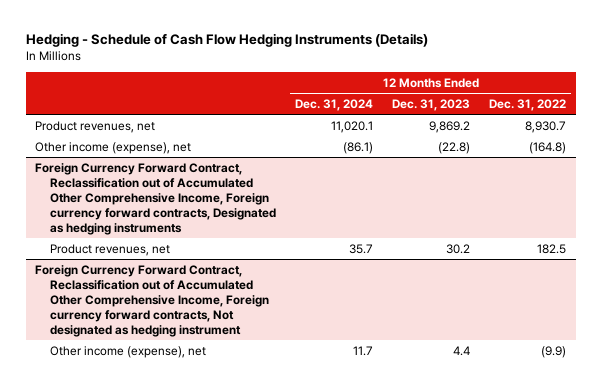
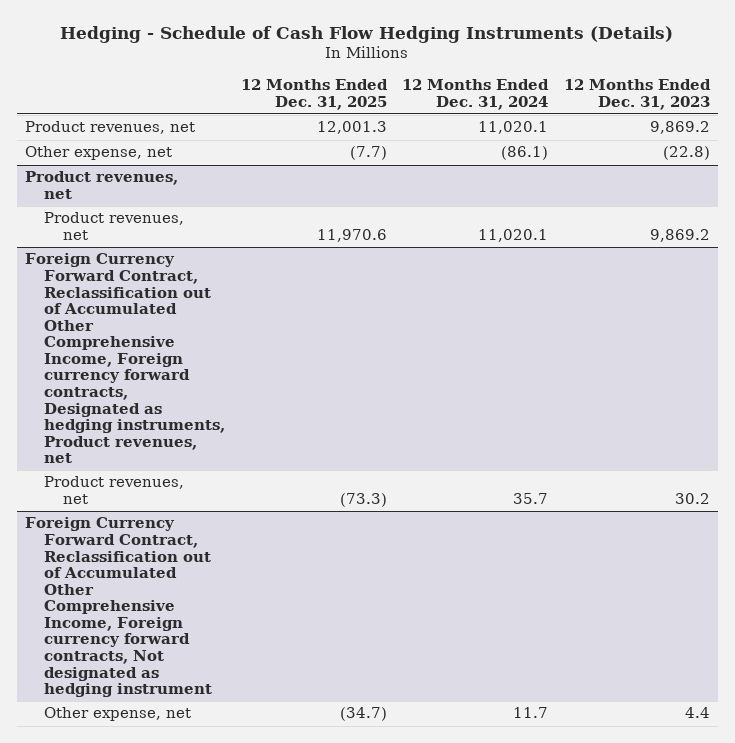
[489,99,567,112] Dec. 31, 2022 -> none
none -> [240,79,388,110] 12 Months Ended Dec. 31, 2025
[35,141,192,154] Other income (expense), net -> [24,146,172,161] Other expense, net
none -> [24,171,178,200] Product revenues, net
none -> [43,212,184,241] Product revenues, net
[35,162,276,235] Foreign Currency Forward Contract, Reclassification out of Accumulated Other Comprehensive Income, Foreign currency forward contracts, Designated as hedging instruments -> [24,253,225,464] Foreign Currency Forward Contract, Reclassification out of Accumulated Other Comprehensive Income, Foreign currency forward contracts, Designated as hedging instruments, Product revenues, net
[49,345,206,358] Other income (expense), net -> [43,707,191,722] Other expense, net

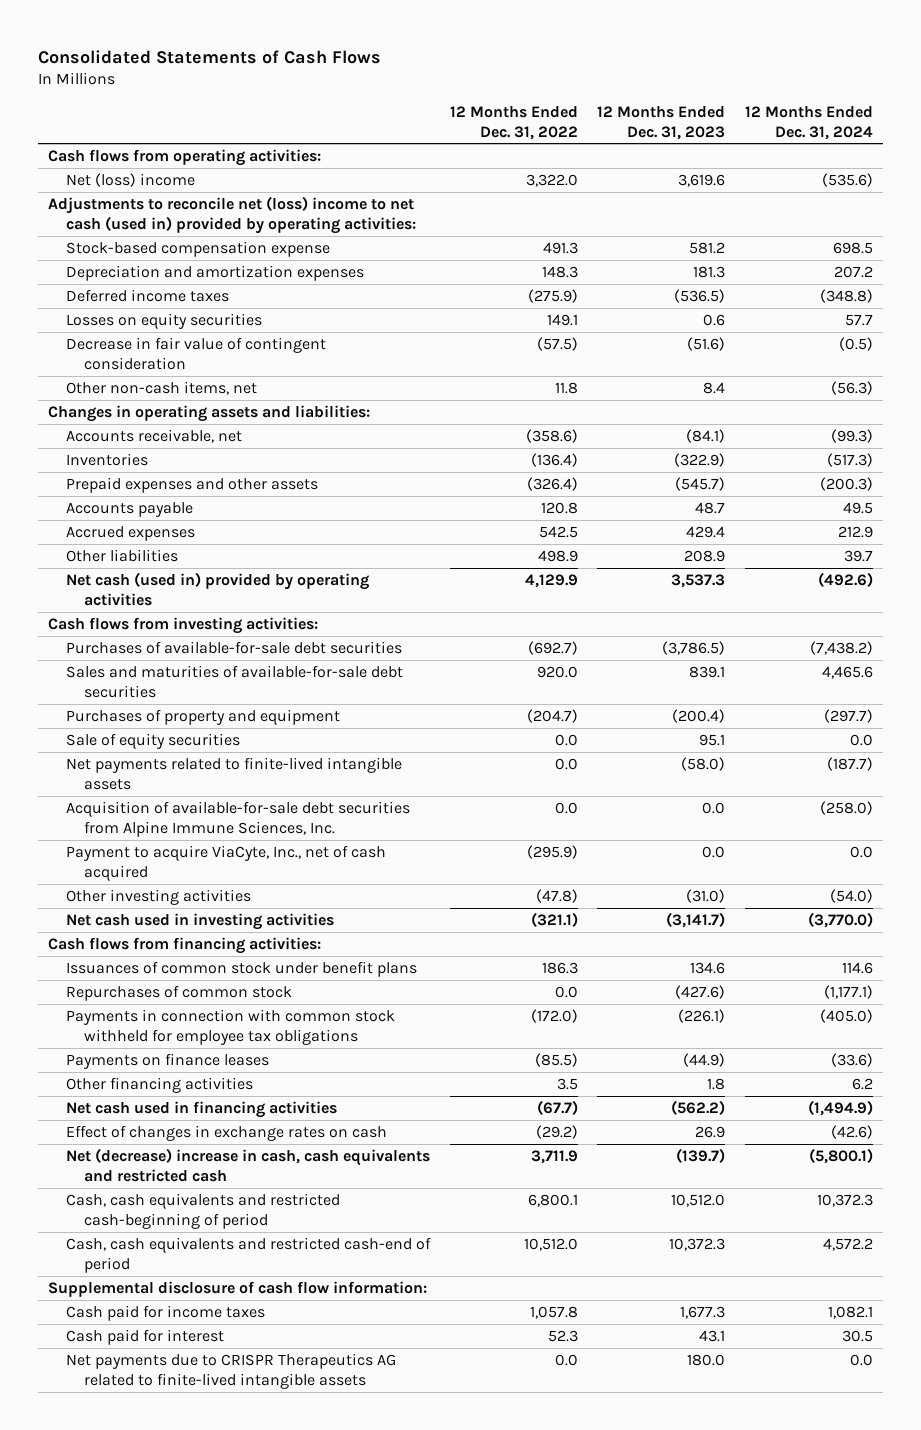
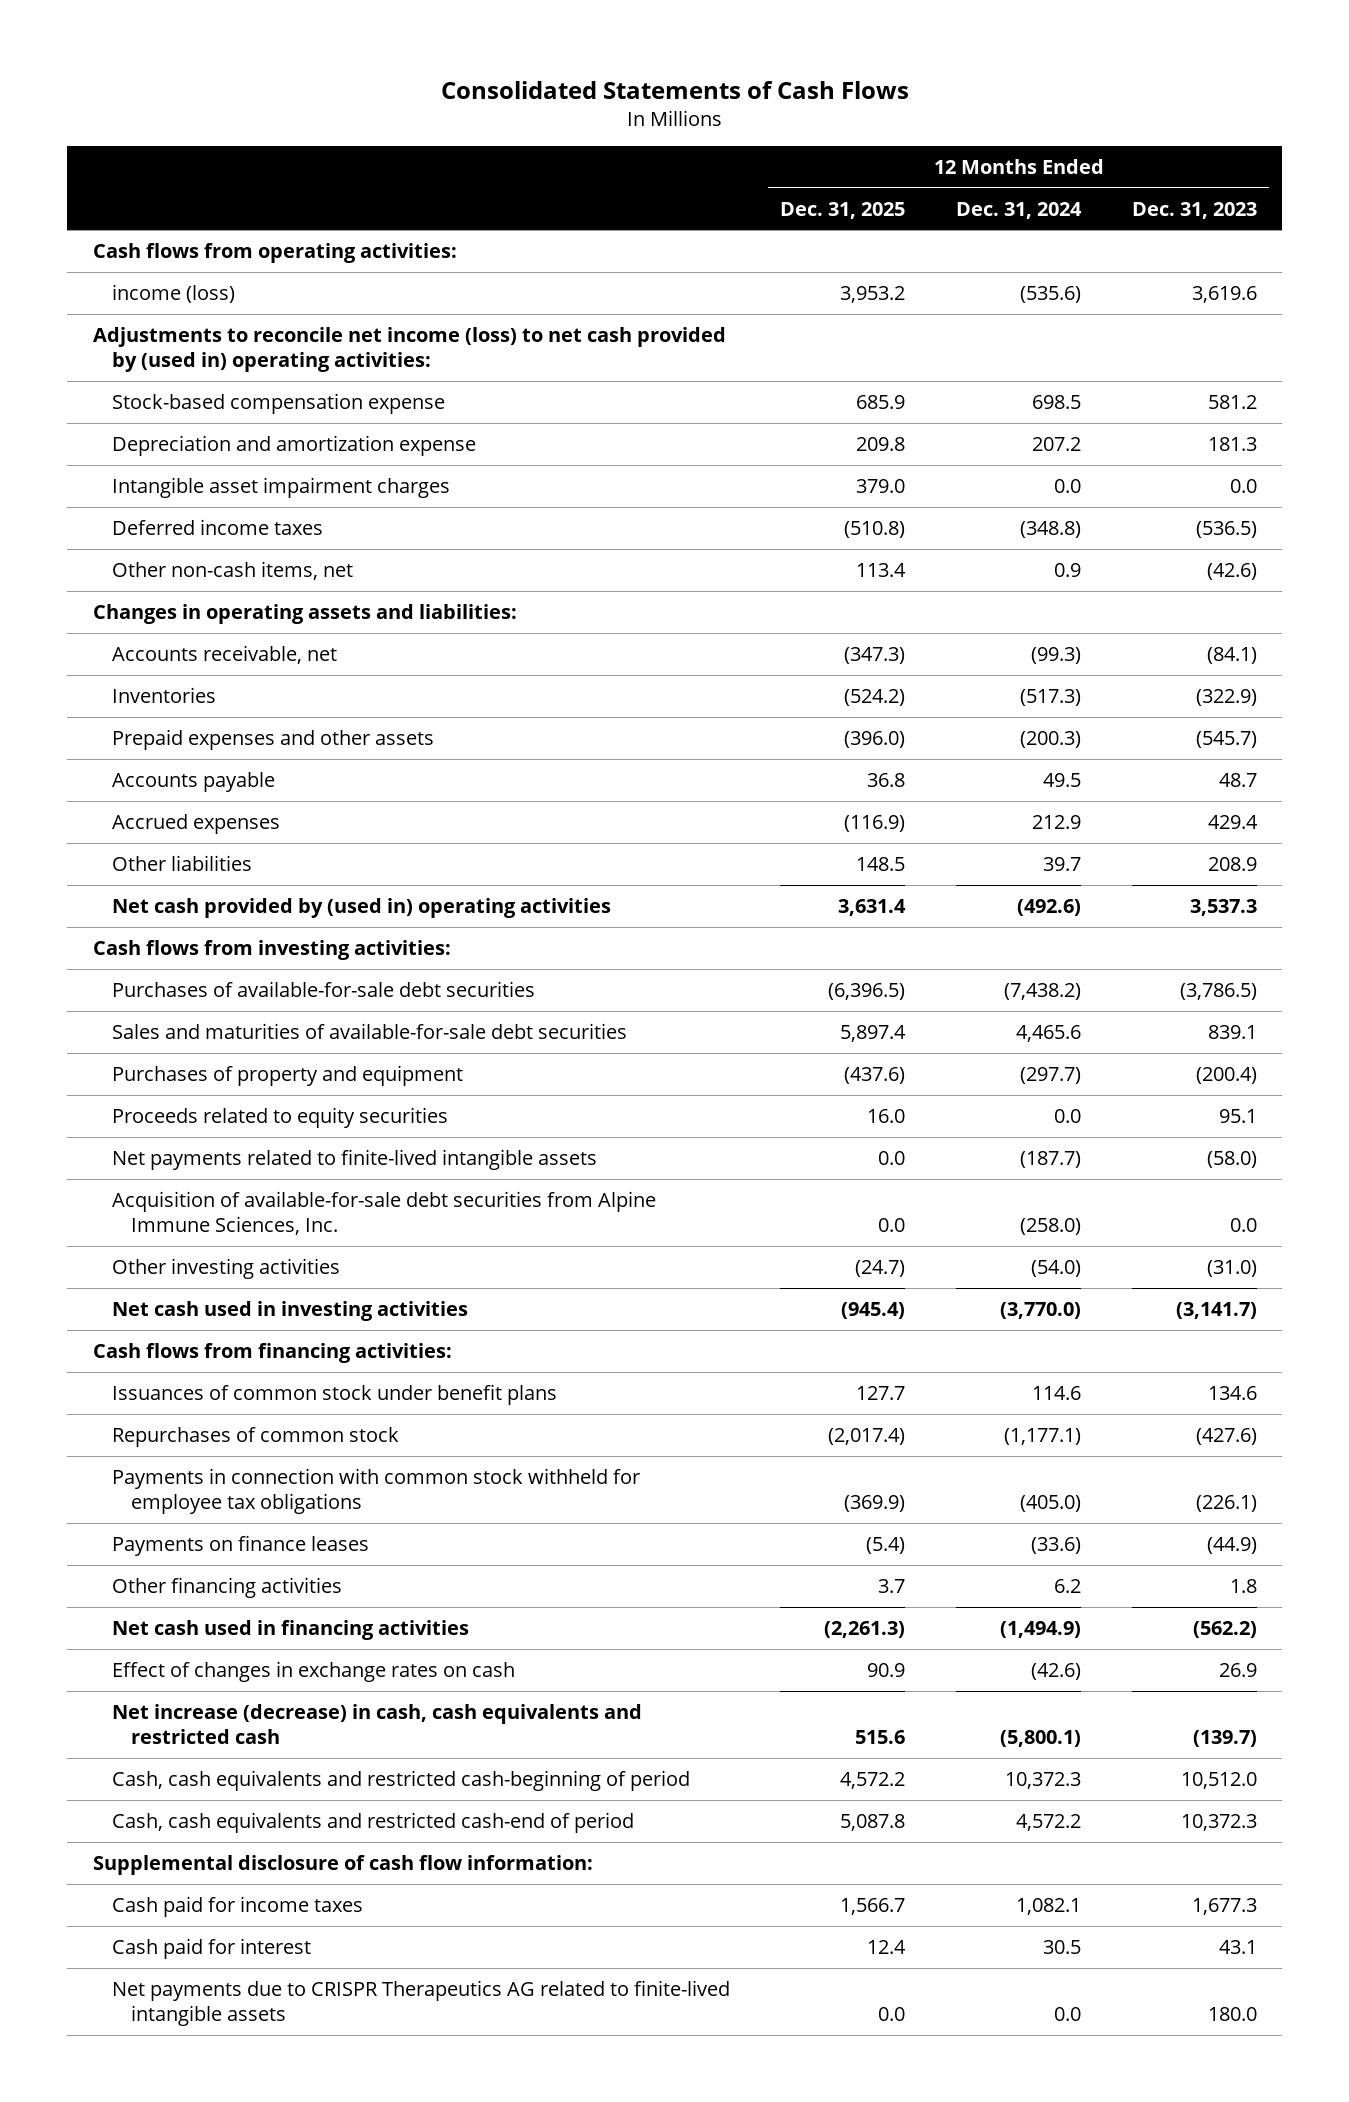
[449,105,578,140] 12 Months Ended Dec. 31, 2022 -> none
none -> [780,201,906,219] Dec. 31, 2025
[65,172,195,187] Net (loss) income -> [111,283,235,303] income (loss)
[48,195,416,234] Adjustments to reconcile net (loss) income to net cash (used in) provided by operating activities: -> [92,326,726,373] Adjustments to reconcile net income (loss) to net cash provided by (used in) operating activities:
[65,264,364,281] Depreciation and amortization expenses -> [111,434,476,456] Depreciation and amortization expense
none -> [111,476,450,498] Intangible asset impairment charges
[65,312,262,329] Losses on equity securities -> none
[65,336,326,370] Decrease in fair value of contingent consideration -> none
[703,381,726,394] 8.4 -> [1206,562,1257,580] (42.6)
[830,380,873,395] (56.3) -> [1054,562,1082,577] 0.9
[65,571,369,606] Net cash (used in) provided by operating activities -> [111,897,611,918] Net cash provided by (used in) operating activities
[65,732,240,749] Sale of equity securities -> [111,1106,448,1128] Proceeds related to equity securities
[65,844,386,881] Payment to acquire ViaCyte, Inc., net of cash acquired -> none
[65,1147,430,1182] Net (decrease) increase in cash, cash equivalents and restricted cash -> [111,1703,642,1745] Net increase (decrease) in cash, cash equivalents and restricted cash

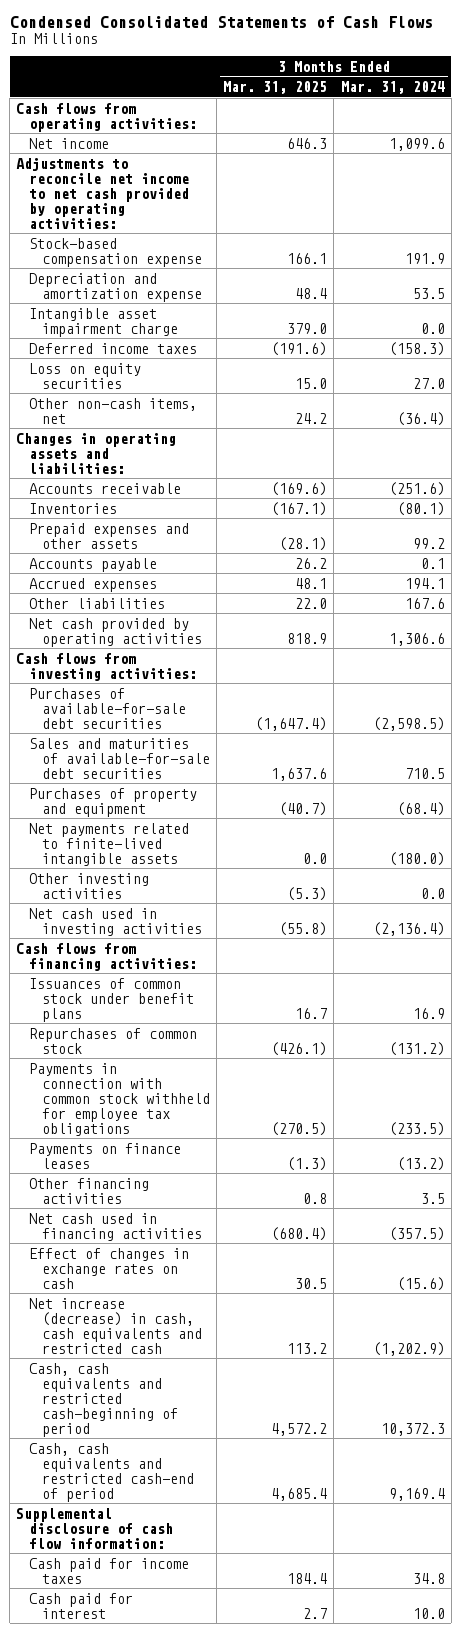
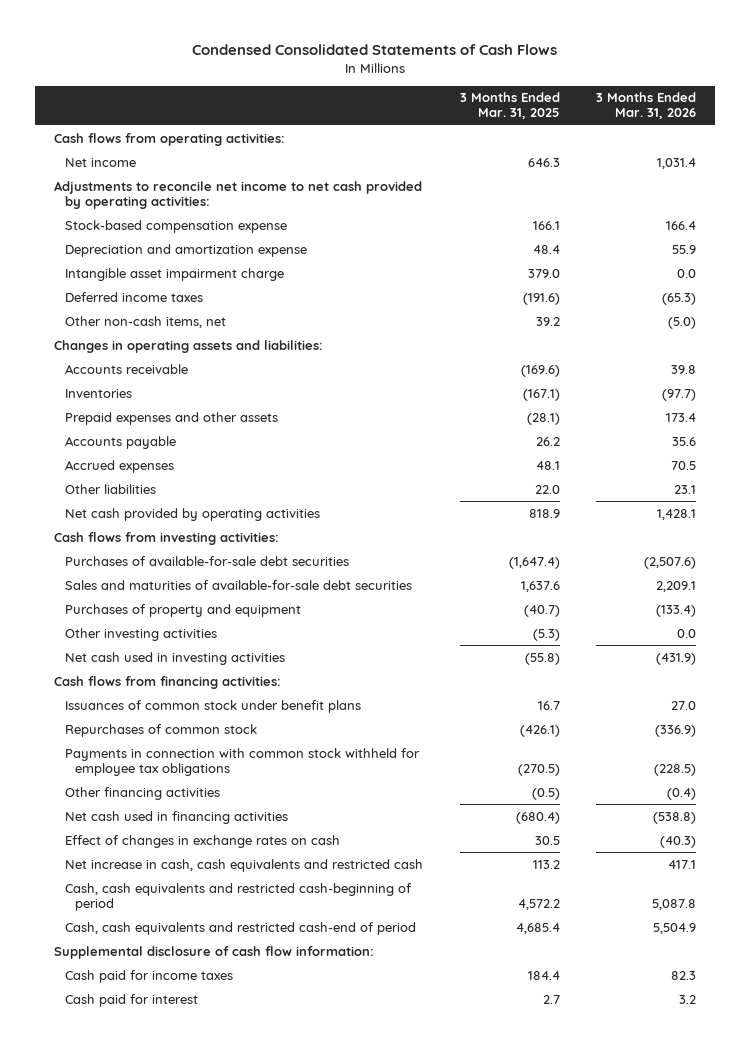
[340,80,445,94] Mar. 31, 2024 -> none
none -> [596,92,697,120] 3 Months Ended Mar. 31, 2026
[28,362,141,389] Loss on equity securities -> none
[295,412,328,424] 24.2 -> [535,316,560,326] 39.2
[28,822,189,866] Net payments related to finite-lived intangible assets -> none
[28,1142,181,1169] Payments on finance leases -> none
[303,1192,328,1204] 0.8 -> [531,787,560,800] (0.5)
[28,1297,202,1354] Net increase (decrease) in cash, cash equivalents and restricted cash -> [64,858,423,872] Net increase in cash, cash equivalents and restricted cash

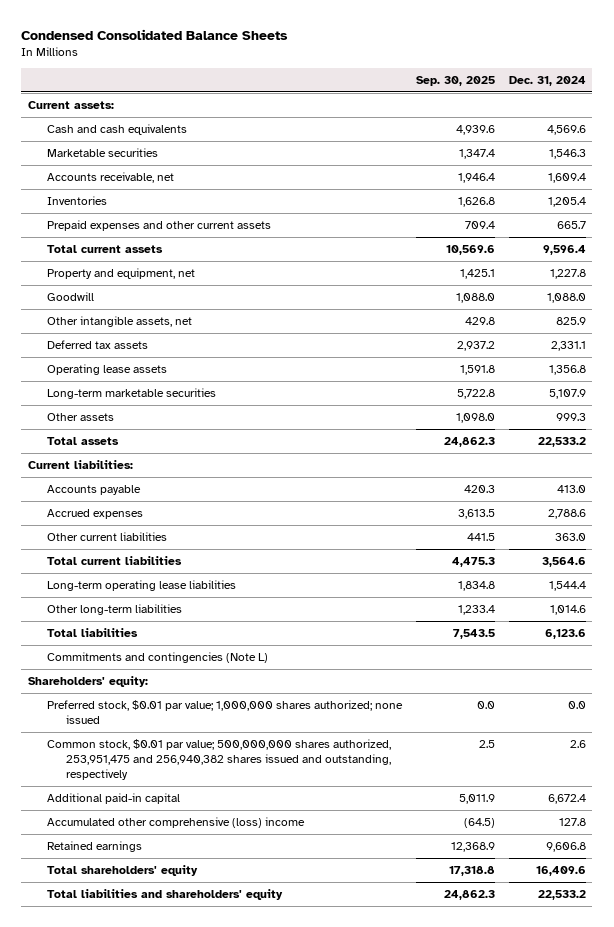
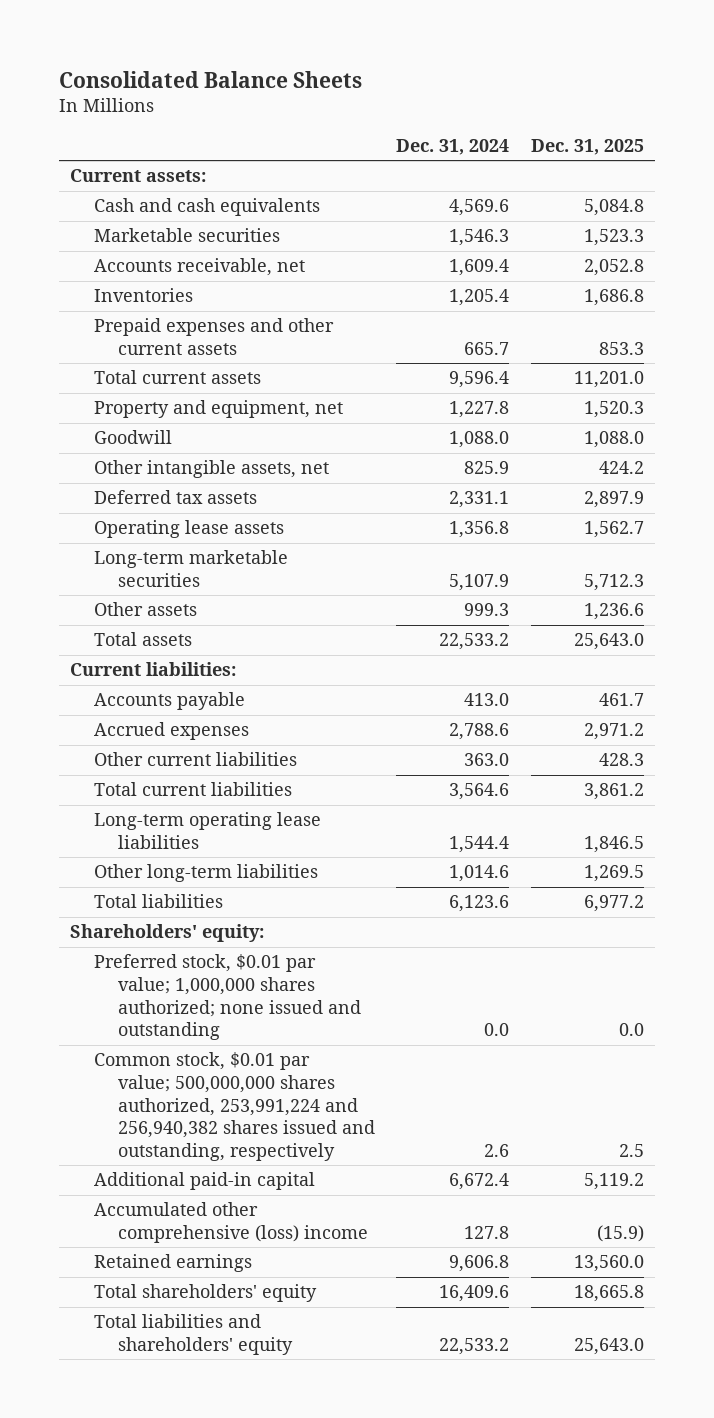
[21,28,289,40] Condensed Consolidated Balance Sheets -> [59,70,363,88] Consolidated Balance Sheets
[415,75,495,86] Sep. 30, 2025 -> none
none -> [531,139,645,156] Dec. 31, 2025
[47,651,269,663] Commitments and contingencies (Note L) -> none
[47,699,404,725] Preferred stock, $0.01 par value; 1,000,000 shares authorized; none issued -> [93,954,361,1041] Preferred stock, $0.01 par value; 1,000,000 shares authorized; none issued and outstanding
[47,738,392,781] Common stock, $0.01 par value; 500,000,000 shares authorized, 253,951,475 and 256,940,382 shares issued and outstanding, respectively -> [93,1052,375,1161] Common stock, $0.01 par value; 500,000,000 shares authorized, 253,991,224 and 256,940,382 shares issued and outstanding, respectively

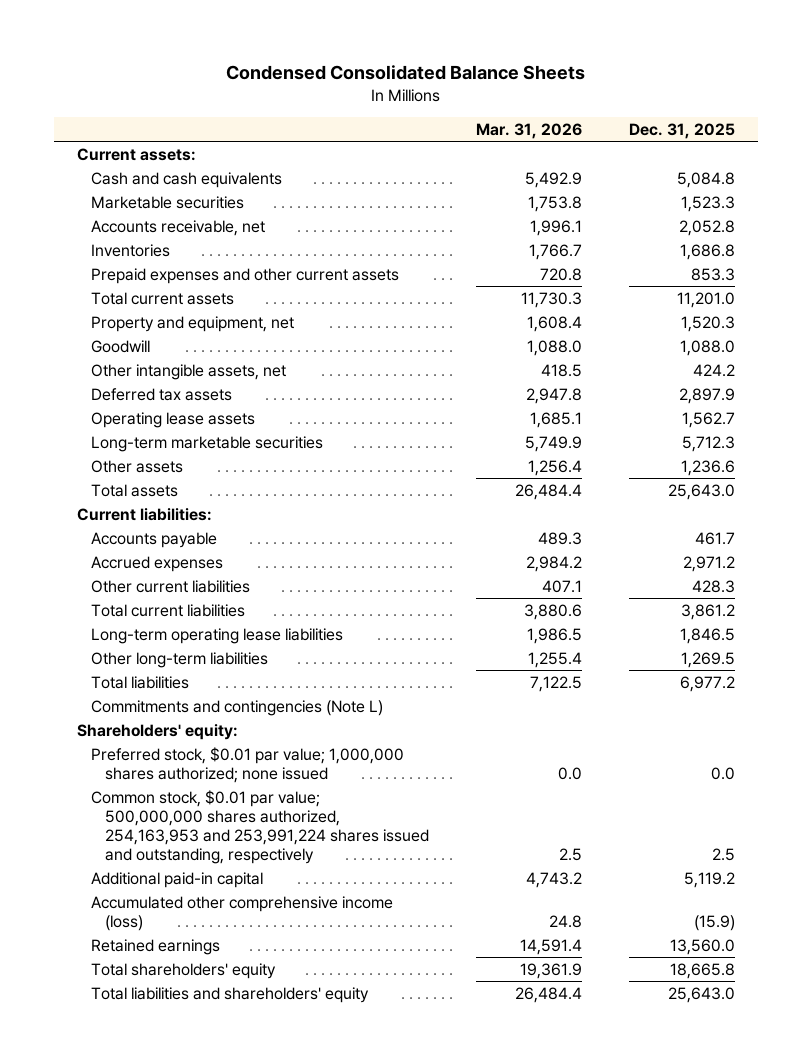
[59,70,363,88] Consolidated Balance Sheets -> [226,65,586,81] Condensed Consolidated Balance Sheets
[396,139,510,156] Dec. 31, 2024 -> none
none -> [476,122,583,139] Mar. 31, 2026
none -> [91,699,384,716] Commitments and contingencies (Note L)
[93,954,361,1041] Preferred stock, $0.01 par value; 1,000,000 shares authorized; none issued and outstanding -> [91,746,405,783] Preferred stock, $0.01 par value; 1,000,000 shares authorized; none issued
[93,1052,375,1161] Common stock, $0.01 par value; 500,000,000 shares authorized, 253,991,224 and 256,940,382 shares issued and outstanding, respectively -> [91,789,430,864] Common stock, $0.01 par value; 500,000,000 shares authorized, 254,163,953 and 253,991,224 shares issued and outstanding, respectively
[93,1202,368,1244] Accumulated other comprehensive (loss) income -> [91,895,394,931] Accumulated other comprehensive income (loss)

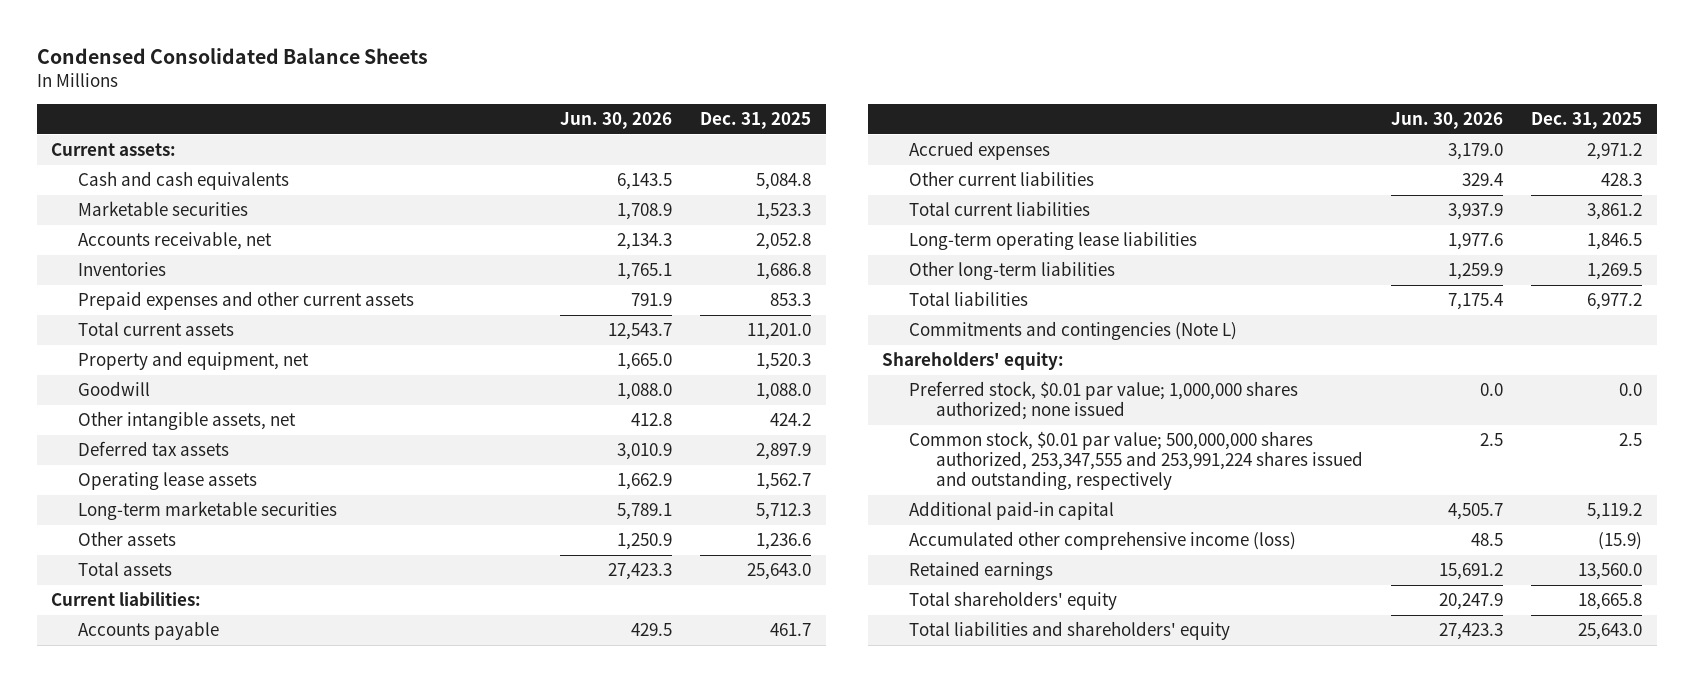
[476,122,583,139] Mar. 31, 2026 -> none
none -> [560,111,673,129] Jun. 30, 2026
[91,789,430,864] Common stock, $0.01 par value; 500,000,000 shares authorized, 254,163,953 and 253,991,224 shares issued and outstanding, respectively -> [908,431,1363,490] Common stock, $0.01 par value; 500,000,000 shares authorized, 253,347,555 and 253,991,224 shares issued and outstanding, respectively

